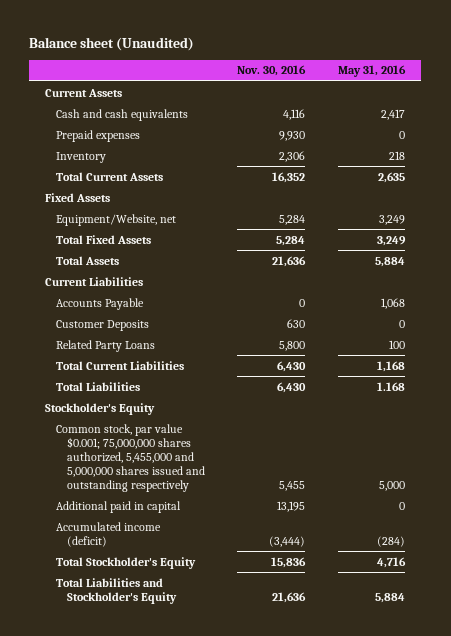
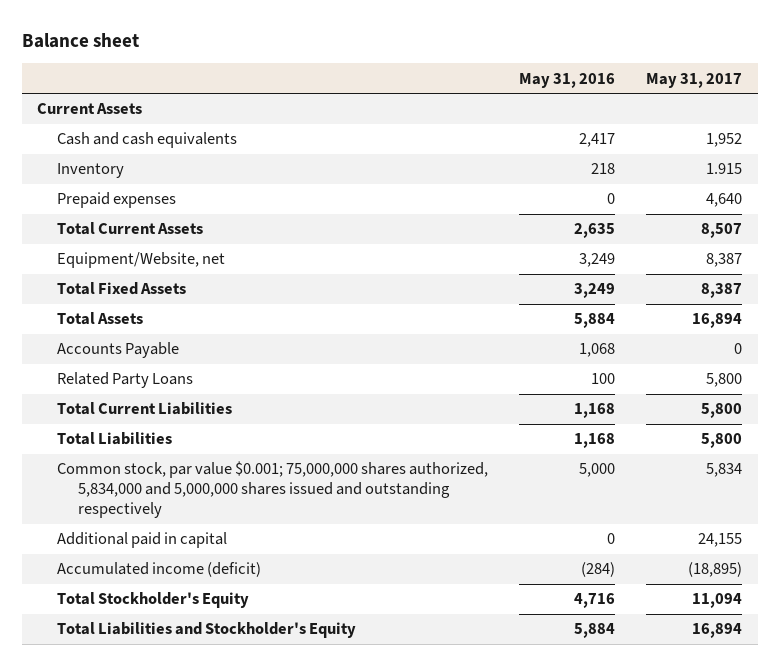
[29,36,195,51] Balance sheet (Unaudited) -> [21,33,139,49] Balance sheet
[237,65,307,77] Nov. 30, 2016 -> none
none -> [646,72,743,88] May 31, 2017
[56,129,141,142] Prepaid expenses -> [57,192,177,209] Prepaid expenses
[45,192,111,202] Fixed Assets -> none
[45,276,144,286] Current Liabilities -> none
[56,319,150,331] Customer Deposits -> none
[45,402,156,415] Stockholder's Equity -> none
[377,381,406,391] 1.168 -> [574,433,616,449] 1,168
[56,423,205,492] Common stock, par value $0.001; 75,000,000 shares authorized, 5,455,000 and 5,000,000 shares issued and outstanding respectively -> [57,461,489,519] Common stock, par value $0.001; 75,000,000 shares authorized, 5,834,000 and 5,000,000 shares issued and outstanding respectively

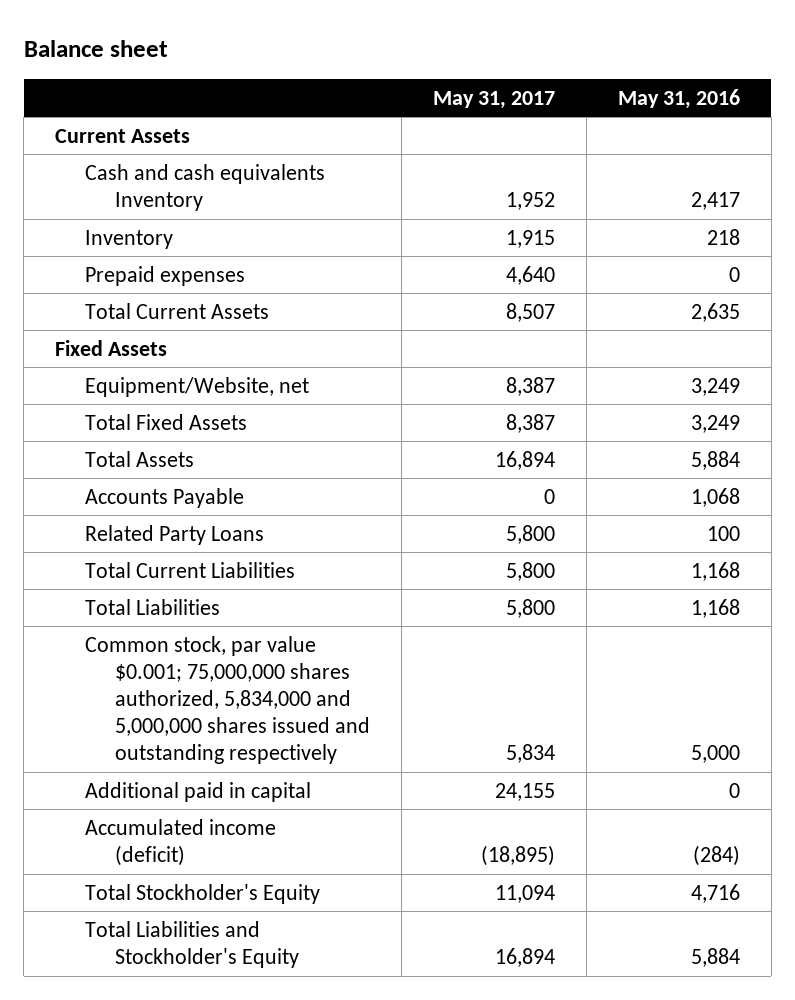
[57,132,238,149] Cash and cash equivalents -> [85,163,326,211] Cash and cash equivalents Inventory
[706,163,743,175] 1.915 -> [505,229,555,248] 1,915
none -> [55,339,168,356] Fixed Assets

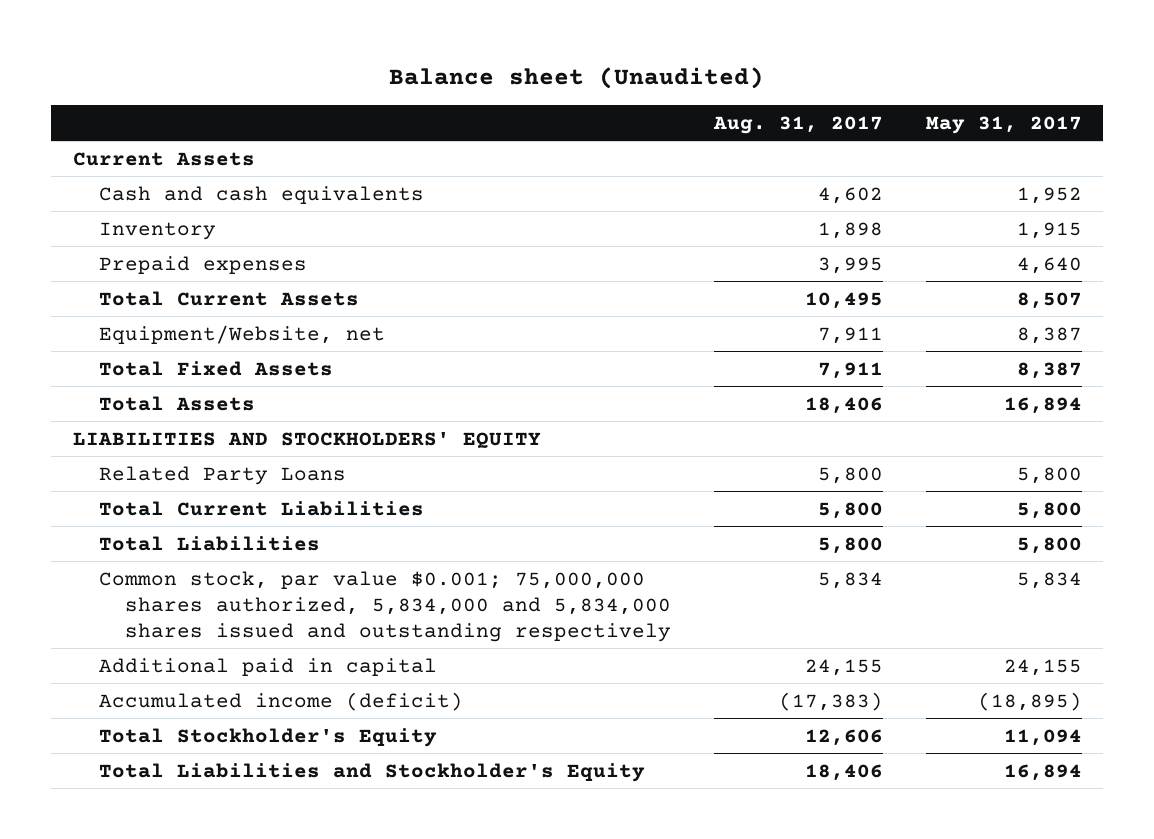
[23,40,168,58] Balance sheet -> [389,66,765,89] Balance sheet (Unaudited)
[617,88,740,109] May 31, 2016 -> none
none -> [712,115,883,134] Aug. 31, 2017
[85,163,326,211] Cash and cash equivalents Inventory -> [98,185,424,204] Cash and cash equivalents
[55,339,168,356] Fixed Assets -> none
[85,487,245,508] Accounts Payable -> none
none -> [72,431,541,449] LIABILITIES AND STOCKHOLDERS' EQUITY
[85,635,370,765] Common stock, par value $0.001; 75,000,000 shares authorized, 5,834,000 and 5,000,000 shares issued and outstanding respectively -> [98,570,672,642] Common stock, par value $0.001; 75,000,000 shares authorized, 5,834,000 and 5,834,000 shares issued and outstanding respectively

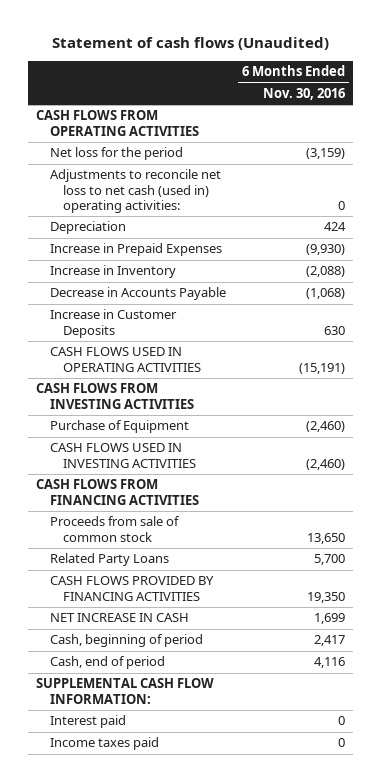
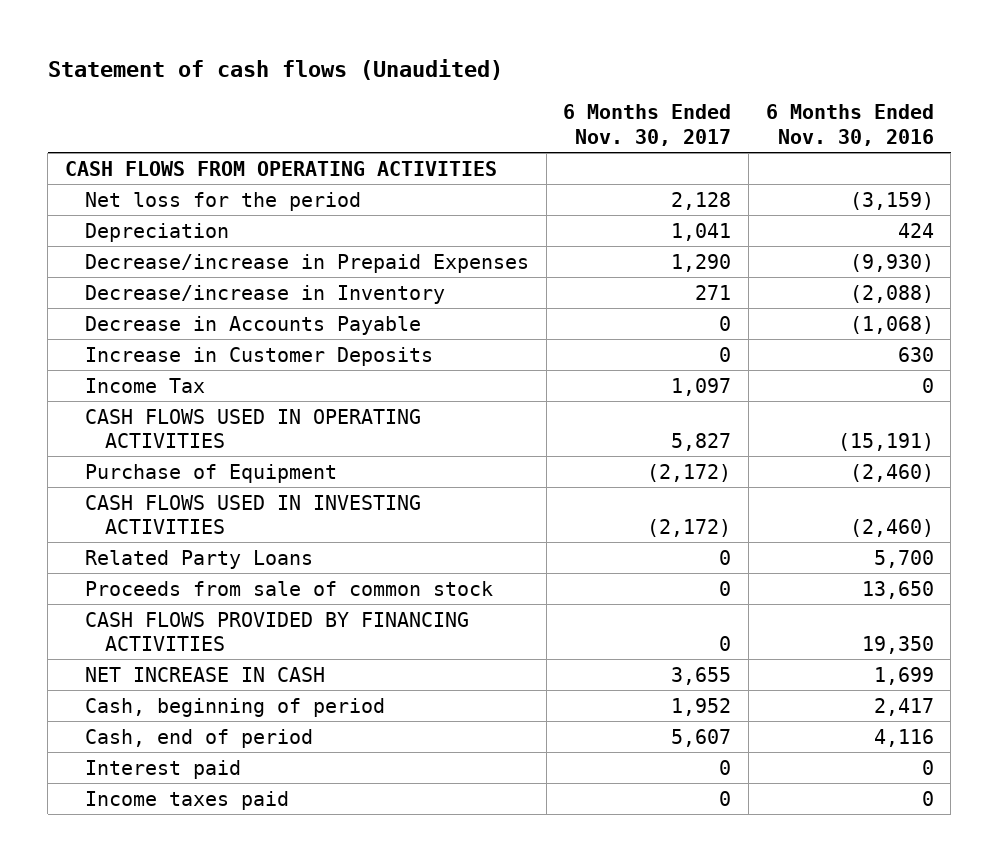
none -> [563,104,732,146] 6 Months Ended Nov. 30, 2017
[49,169,221,213] Adjustments to reconcile net loss to net cash (used in) operating activities: -> none
[49,243,222,257] Increase in Prepaid Expenses -> [85,253,530,273] Decrease/increase in Prepaid Expenses
[49,265,176,279] Increase in Inventory -> [85,284,446,304] Decrease/increase in Inventory
none -> [85,377,206,393] Income Tax
[36,383,194,409] CASH FLOWS FROM INVESTING ACTIVITIES -> none
[36,479,199,505] CASH FLOWS FROM FINANCING ACTIVITIES -> none
[49,516,180,542] Proceeds from sale of common stock -> [85,580,494,596] Proceeds from sale of common stock
[36,678,215,704] SUPPLEMENTAL CASH FLOW INFORMATION: -> none

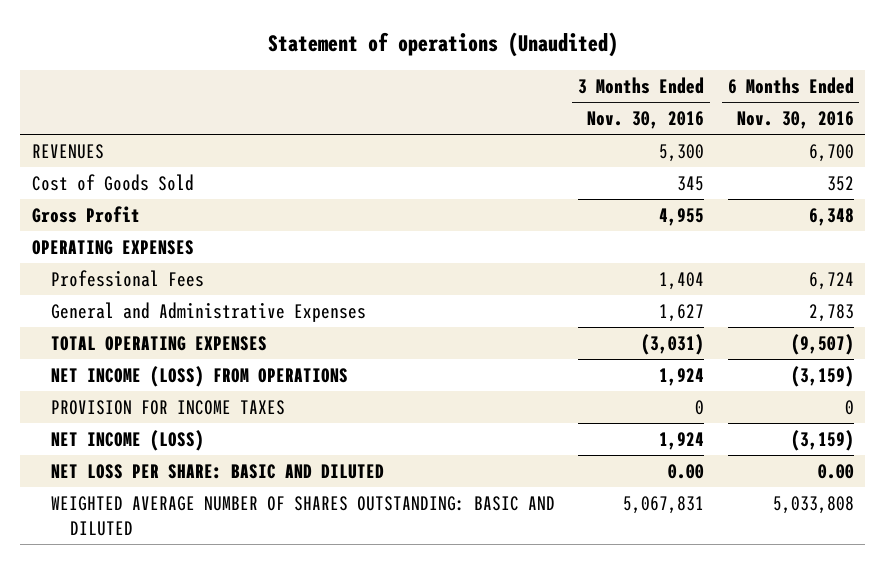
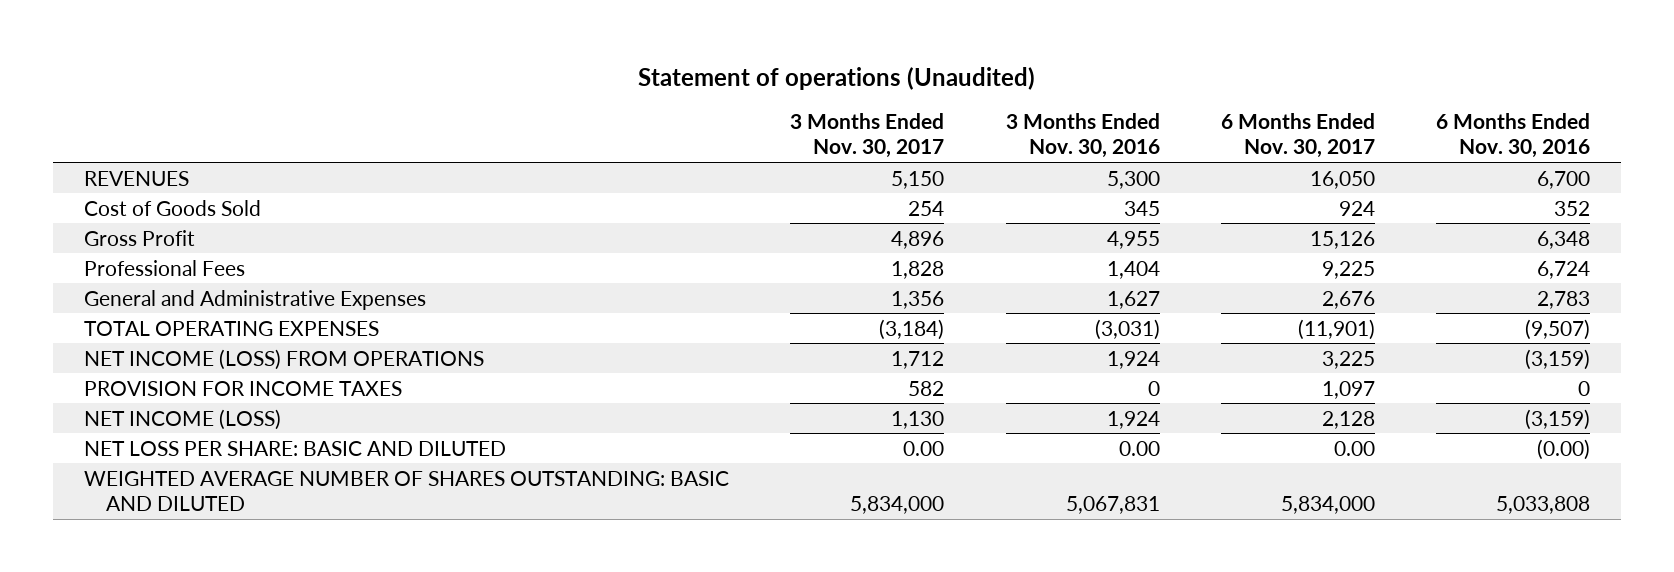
none -> [790,113,945,159] 3 Months Ended Nov. 30, 2017
none -> [1220,113,1375,159] 6 Months Ended Nov. 30, 2017
[31,239,194,255] OPERATING EXPENSES -> none
[817,463,854,479] 0.00 -> [1537,438,1591,460] (0.00)

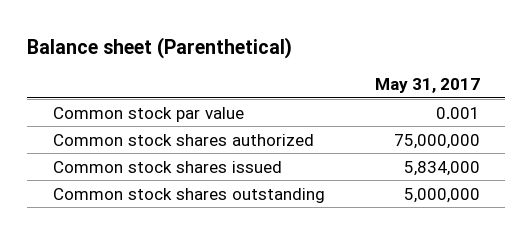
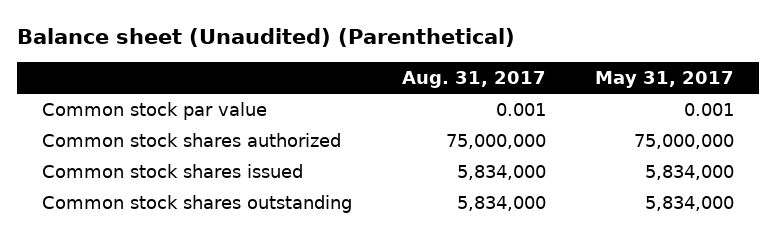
[27,36,293,59] Balance sheet (Parenthetical) -> [16,28,515,48] Balance sheet (Unaudited) (Parenthetical)
none -> [401,71,546,89] Aug. 31, 2017
[403,187,480,203] 5,000,000 -> [645,195,735,211] 5,834,000

